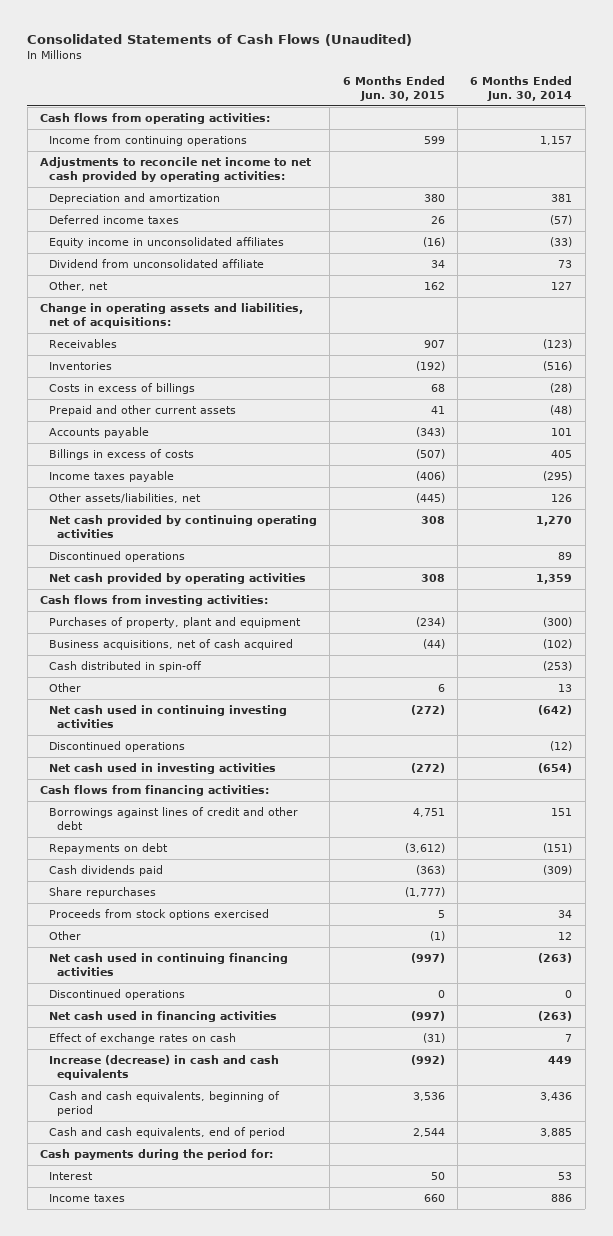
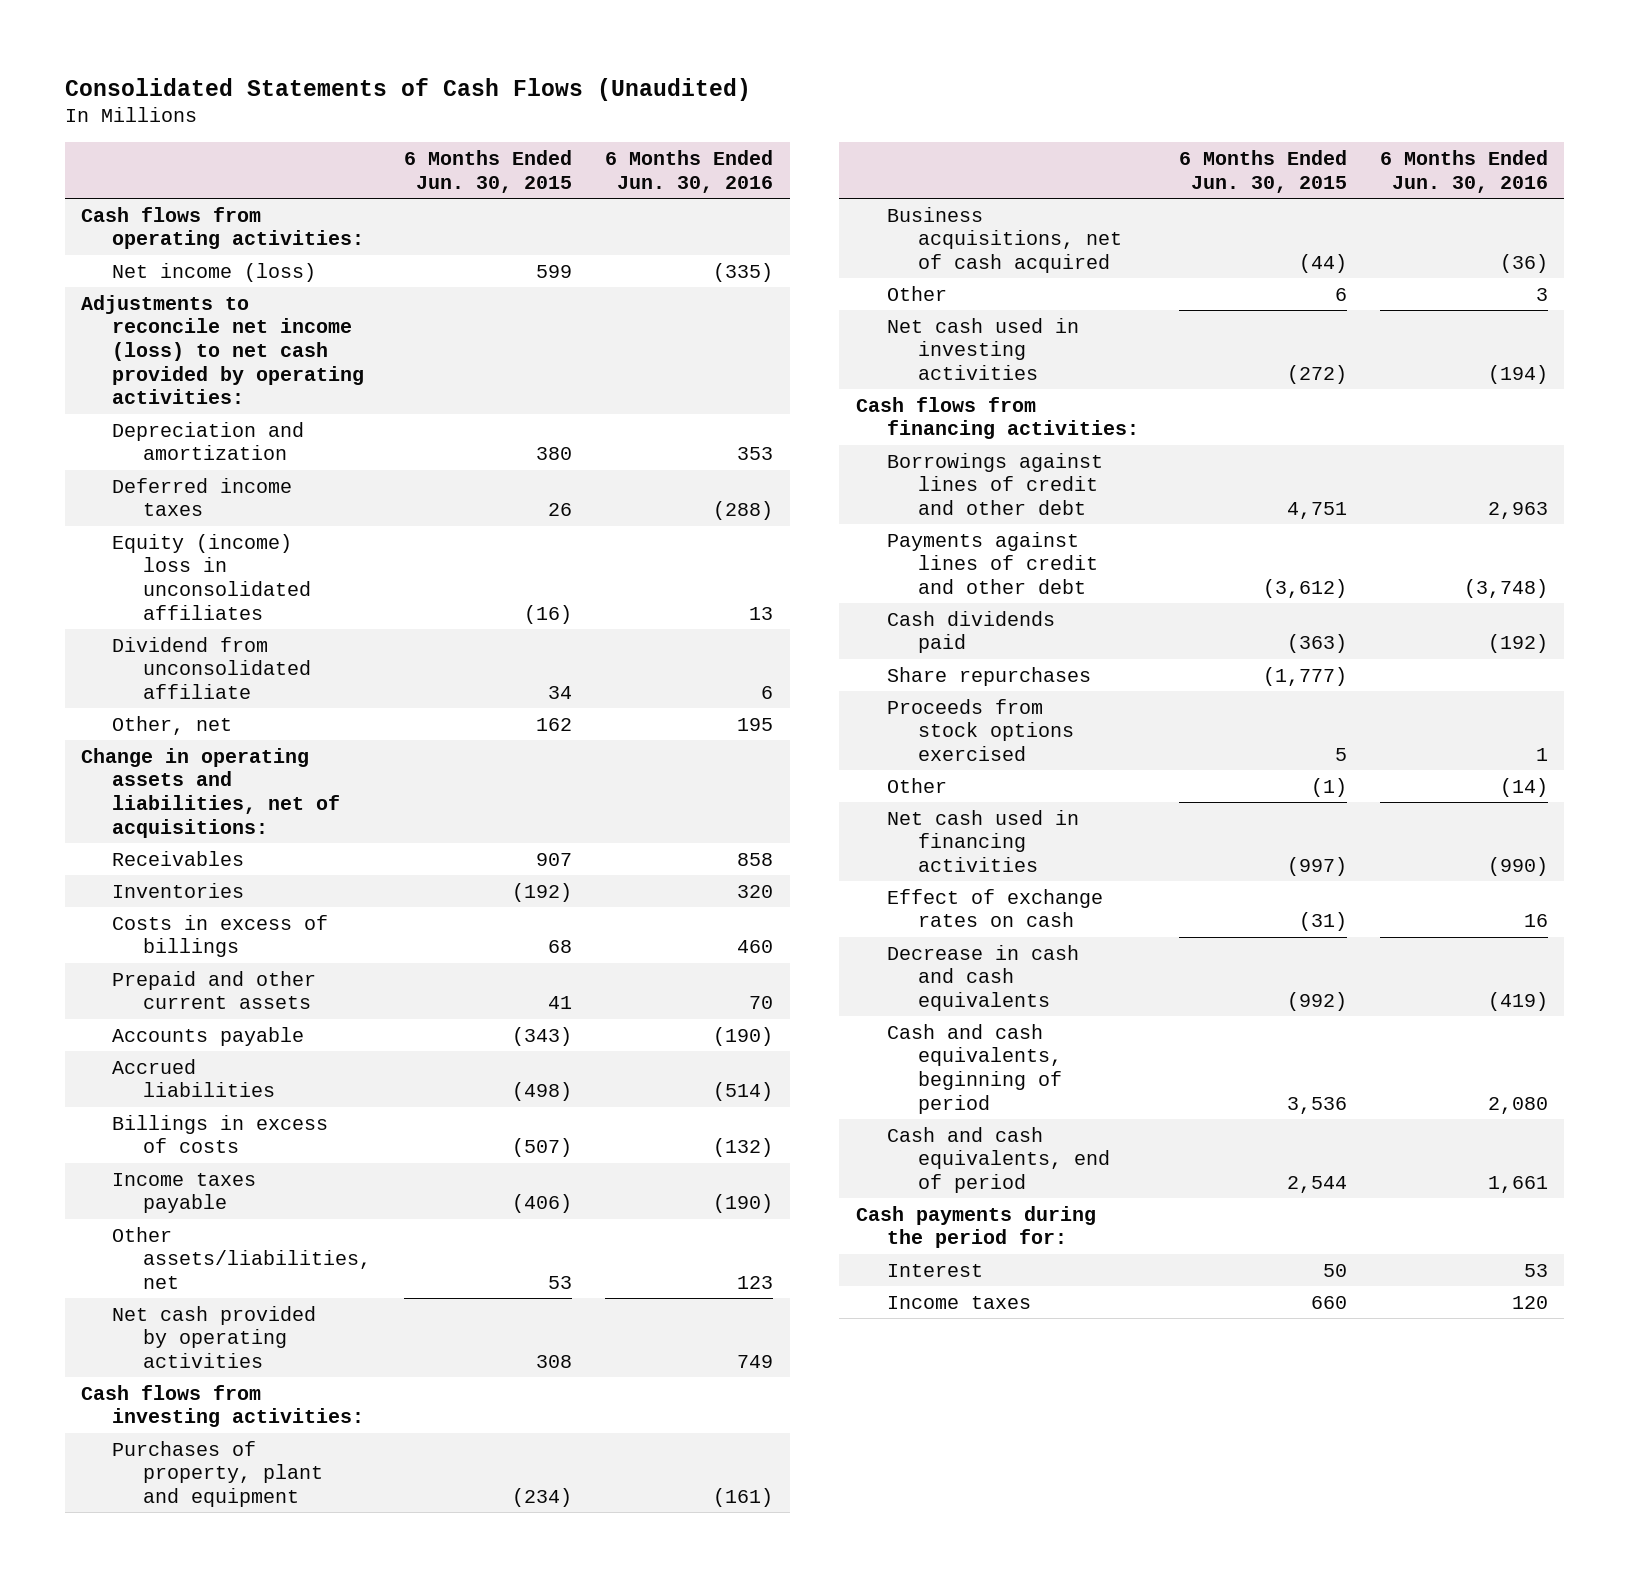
[470,76,573,102] 6 Months Ended Jun. 30, 2014 -> none
none -> [605,150,774,193] 6 Months Ended Jun. 30, 2016
[48,134,247,146] Income from continuing operations -> [112,262,317,282] Net income (loss)
[40,156,312,182] Adjustments to reconcile net income to net cash provided by operating activities: -> [81,294,365,405] Adjustments to reconcile net income (loss) to net cash provided by operating activities:
[48,236,284,248] Equity income in unconsolidated affiliates -> [112,533,312,620] Equity (income) loss in unconsolidated affiliates
none -> [112,1058,276,1098] Accrued liabilities
[48,514,317,538] Net cash provided by continuing operating activities -> none
[48,550,185,562] Discontinued operations -> none
[415,492,445,503] (445) -> [548,1275,573,1289] 53
[48,660,202,672] Cash distributed in spin-off -> none
[48,704,287,728] Net cash used in continuing investing activities -> none
[48,740,185,752] Discontinued operations -> none
[48,842,168,854] Repayments on debt -> [886,531,1099,594] Payments against lines of credit and other debt
[48,952,288,976] Net cash used in continuing financing activities -> none
[48,988,185,1000] Discontinued operations -> none
[48,1054,279,1080] Increase (decrease) in cash and cash equivalents -> [886,944,1079,1011] Decrease in cash and cash equivalents

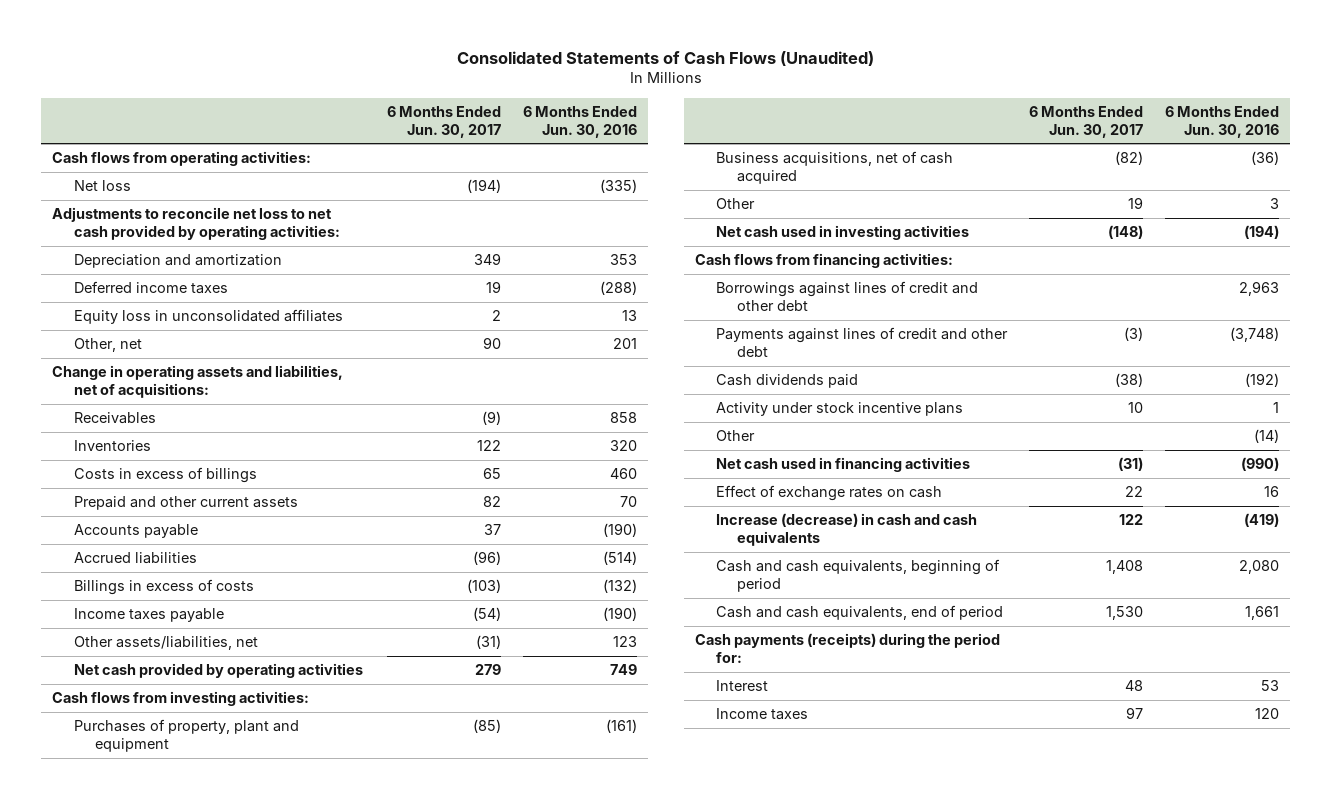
[404,150,573,193] 6 Months Ended Jun. 30, 2015 -> none
none -> [386,105,501,138] 6 Months Ended Jun. 30, 2017
[112,262,317,282] Net income (loss) -> [73,180,131,192] Net loss
[81,294,365,405] Adjustments to reconcile net income (loss) to net cash provided by operating activities: -> [52,207,340,241] Adjustments to reconcile net loss to net cash provided by operating activities:
[112,636,312,699] Dividend from unconsolidated affiliate -> none
[112,533,312,620] Equity (income) loss in unconsolidated affiliates -> [73,309,343,325] Equity loss in unconsolidated affiliates
[737,717,774,731] 195 -> [612,338,637,350] 201
[886,666,1091,686] Share repurchases -> none
[886,698,1075,761] Proceeds from stock options exercised -> none
none -> [716,402,964,417] Activity under stock incentive plans
[886,944,1079,1011] Decrease in cash and cash equivalents -> [716,513,978,547] Increase (decrease) in cash and cash equivalents
[855,1205,1096,1249] Cash payments during the period for: -> [694,633,1000,664] Cash payments (receipts) during the period for:

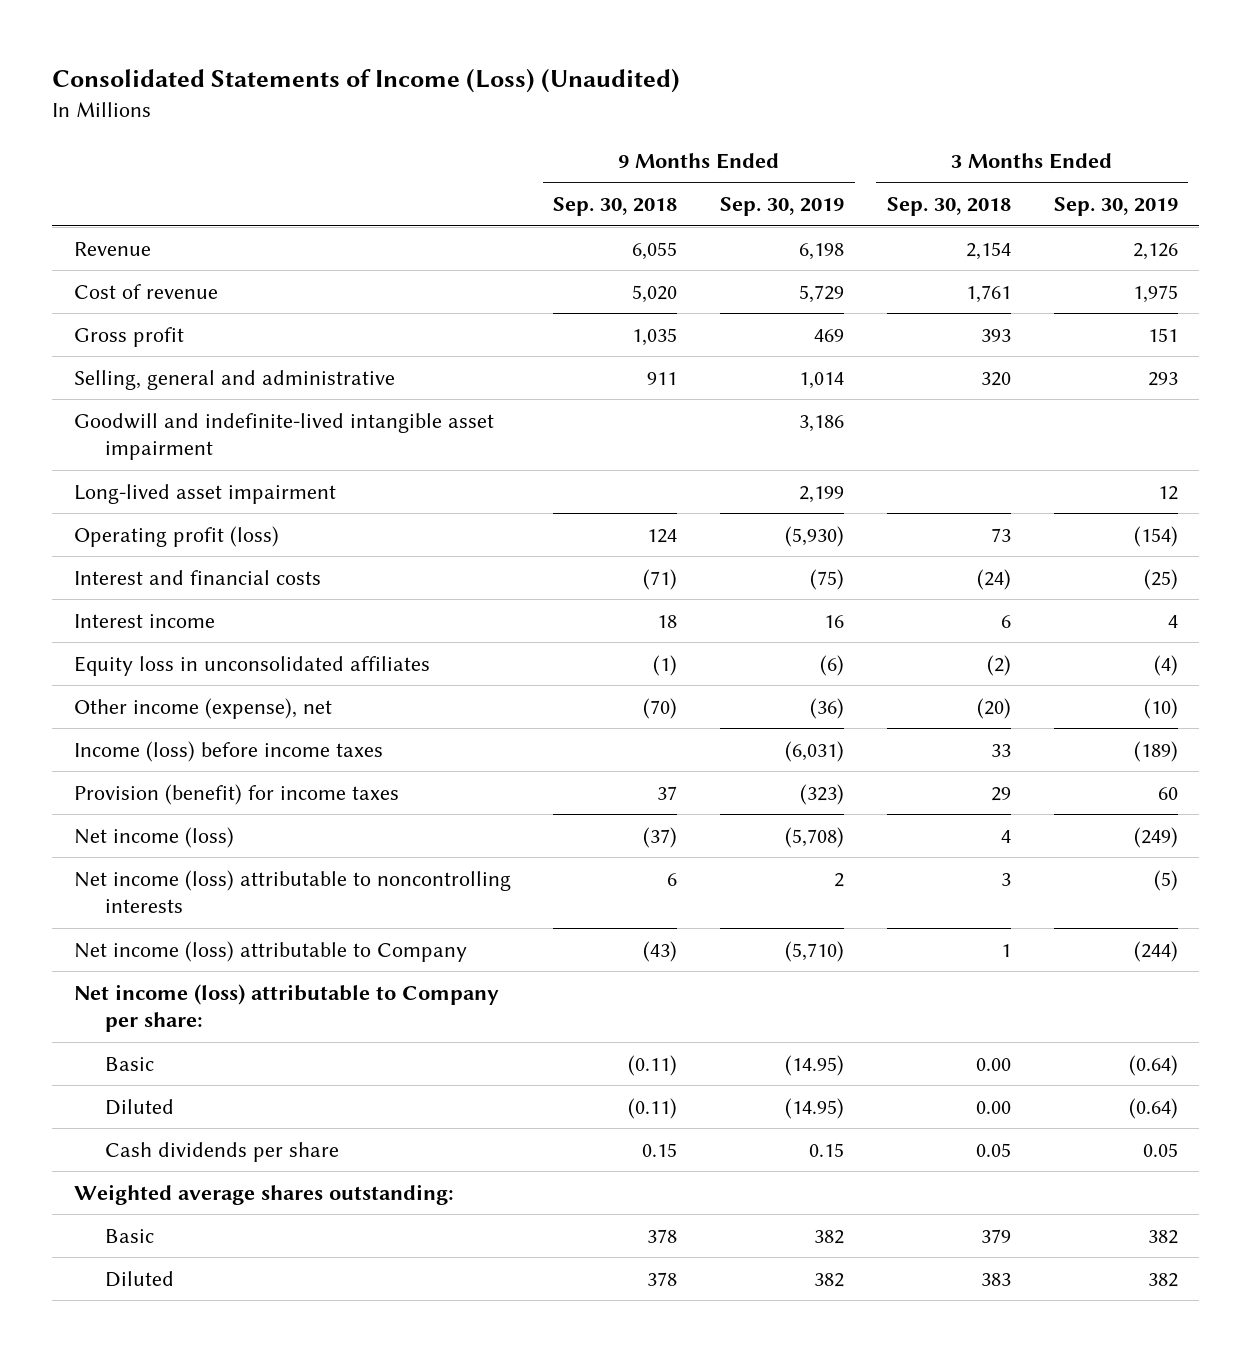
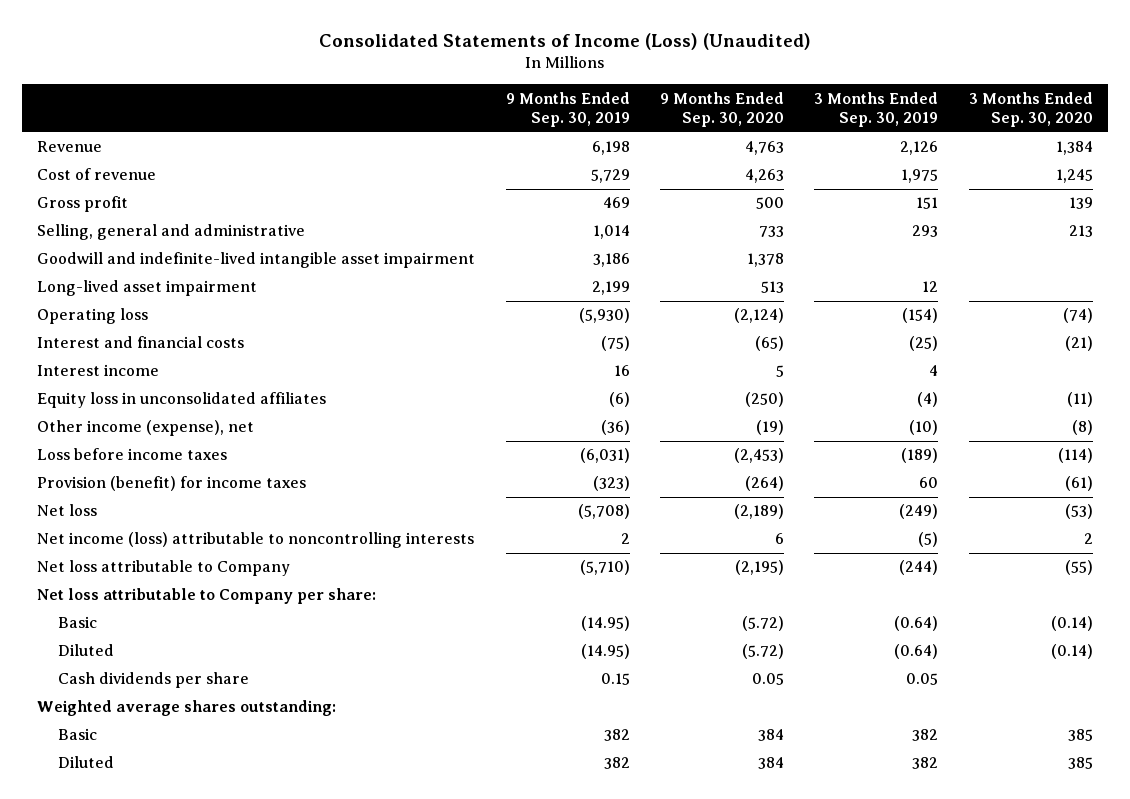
[553,197,678,217] Sep. 30, 2018 -> none
[886,197,1011,217] Sep. 30, 2018 -> none
none -> [660,91,785,128] 9 Months Ended Sep. 30, 2020
none -> [968,91,1093,128] 3 Months Ended Sep. 30, 2020
[73,525,279,547] Operating profit (loss) -> [37,308,149,325] Operating loss
[73,740,383,762] Income (loss) before income taxes -> [37,448,228,461] Loss before income taxes
[73,826,234,848] Net income (loss) -> [37,504,98,517] Net loss
[73,940,467,962] Net income (loss) attributable to Company -> [37,560,291,577] Net loss attributable to Company
[73,983,499,1033] Net income (loss) attributable to Company per share: -> [37,588,377,605] Net loss attributable to Company per share:

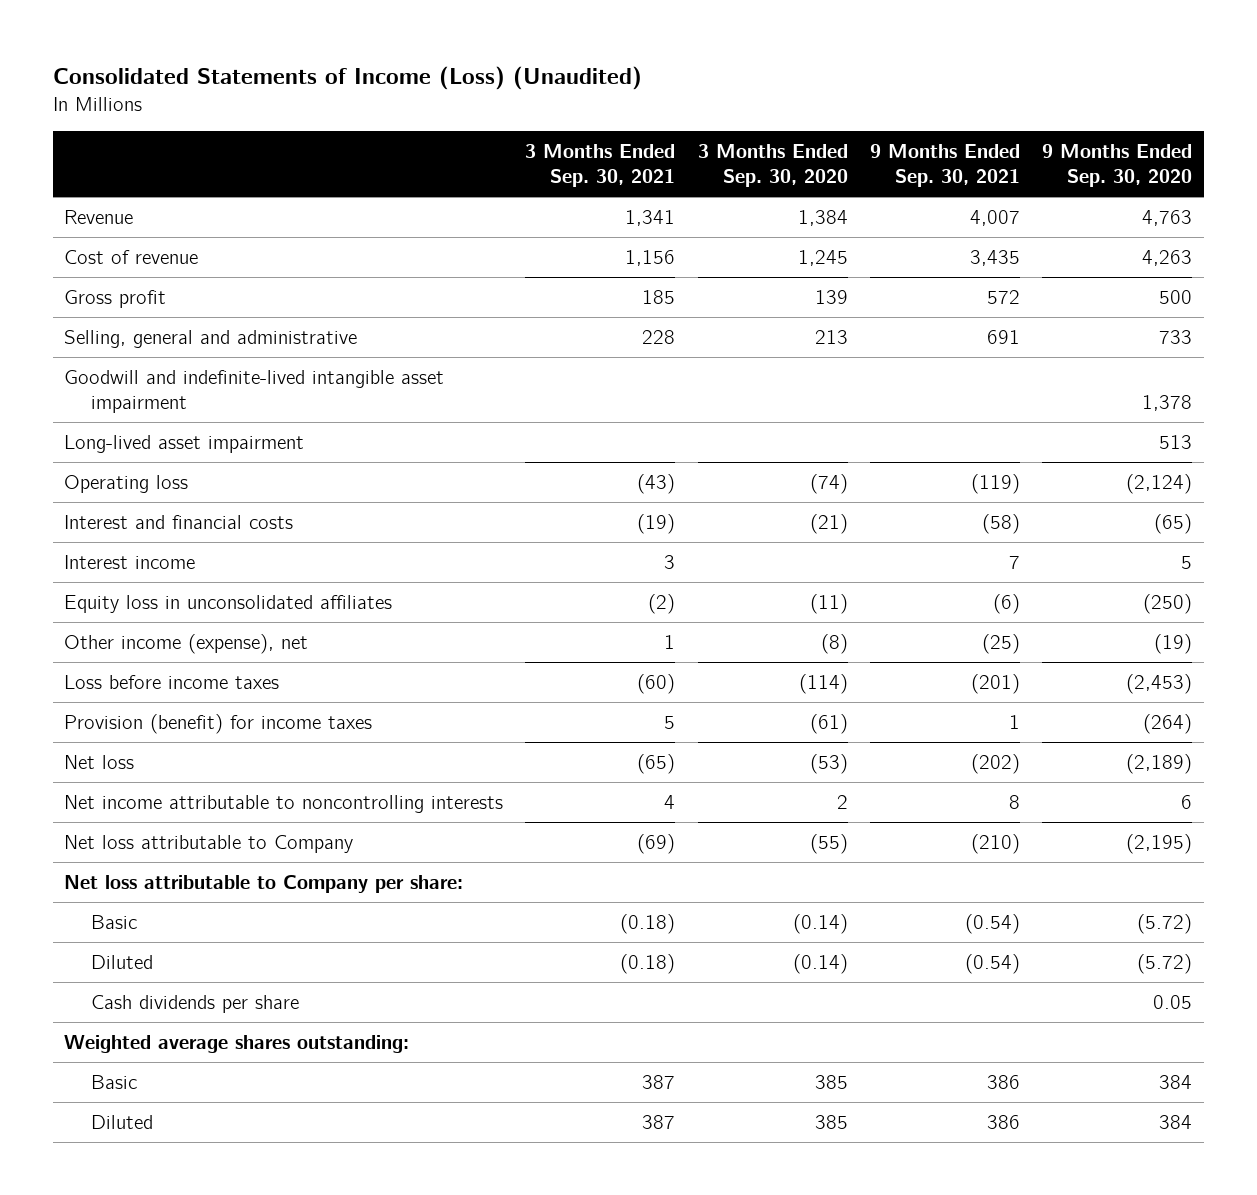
[505,91,630,128] 9 Months Ended Sep. 30, 2019 -> none
[814,91,939,128] 3 Months Ended Sep. 30, 2019 -> none
none -> [525,143,676,188] 3 Months Ended Sep. 30, 2021
none -> [870,143,1021,188] 9 Months Ended Sep. 30, 2021
[37,532,475,549] Net income (loss) attributable to noncontrolling interests -> [64,794,504,813] Net income attributable to noncontrolling interests

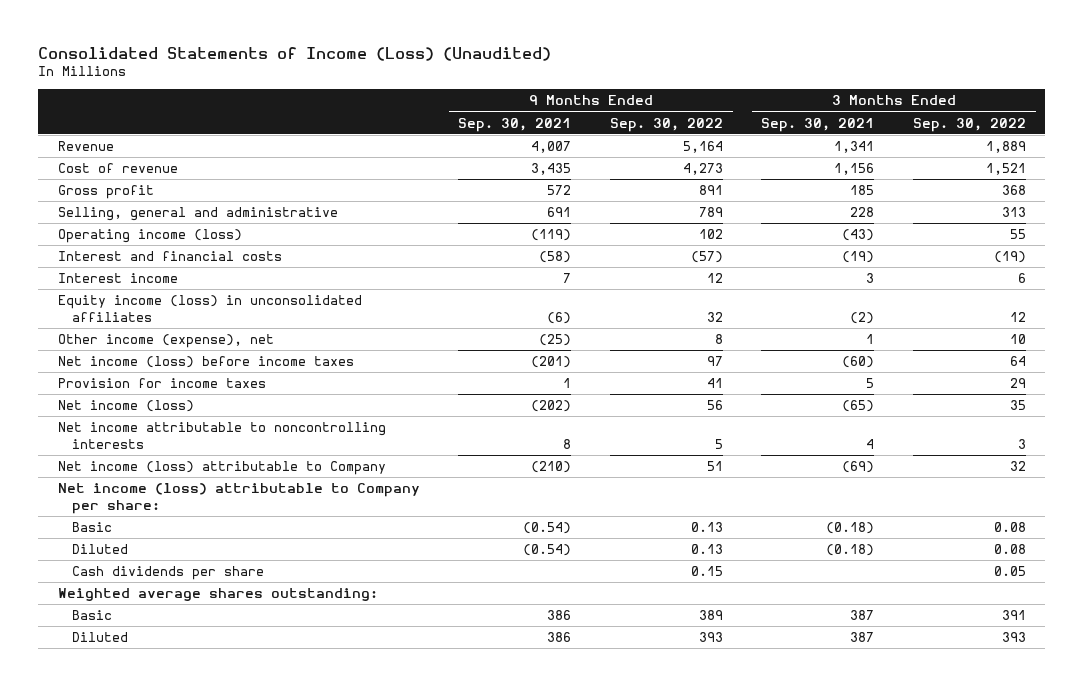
[697,143,848,188] 3 Months Ended Sep. 30, 2020 -> none
[1042,143,1193,188] 9 Months Ended Sep. 30, 2020 -> none
none -> [609,117,723,132] Sep. 30, 2022
none -> [913,117,1027,132] Sep. 30, 2022
[64,369,445,414] Goodwill and indefinite-lived intangible asset impairment -> none
[64,434,305,453] Long-lived asset impairment -> none
[64,474,189,493] Operating loss -> [57,229,242,244] Operating income (loss)
[64,594,393,613] Equity loss in unconsolidated affiliates -> [57,295,362,322] Equity income (loss) in unconsolidated affiliates
[64,674,280,689] Loss before income taxes -> [57,356,354,369] Net income (loss) before income taxes
[64,713,373,734] Provision (benefit) for income taxes -> [57,378,266,389] Provision for income taxes
[64,754,135,769] Net loss -> [57,400,194,413] Net income (loss)
[64,834,354,853] Net loss attributable to Company -> [57,461,386,476] Net income (loss) attributable to Company
[64,874,464,893] Net loss attributable to Company per share: -> [57,483,420,514] Net income (loss) attributable to Company per share:

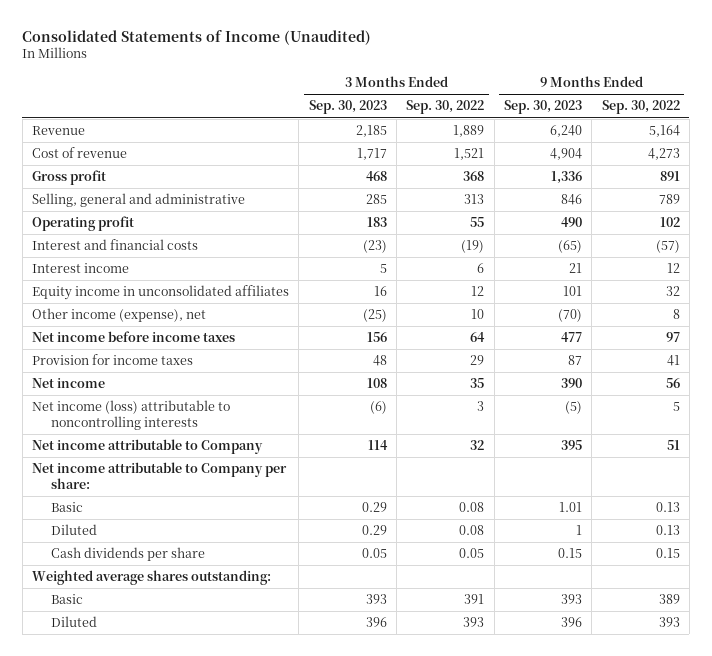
[38,46,552,61] Consolidated Statements of Income (Loss) (Unaudited) -> [22,29,372,45] Consolidated Statements of Income (Unaudited)
[458,117,572,132] Sep. 30, 2021 -> none
[761,117,875,132] Sep. 30, 2021 -> none
none -> [308,100,387,115] Sep. 30, 2023
none -> [503,100,582,115] Sep. 30, 2023
[57,229,242,244] Operating income (loss) -> [32,216,135,232] Operating profit
[57,295,362,322] Equity income (loss) in unconsolidated affiliates -> [32,285,290,301] Equity income in unconsolidated affiliates
[57,356,354,369] Net income (loss) before income taxes -> [32,331,236,343] Net income before income taxes
[57,400,194,413] Net income (loss) -> [32,378,106,389] Net income
[57,422,386,449] Net income attributable to noncontrolling interests -> [32,400,231,431] Net income (loss) attributable to noncontrolling interests
[57,461,386,476] Net income (loss) attributable to Company -> [32,439,264,455] Net income attributable to Company
[57,483,420,514] Net income (loss) attributable to Company per share: -> [32,462,288,490] Net income attributable to Company per share:

